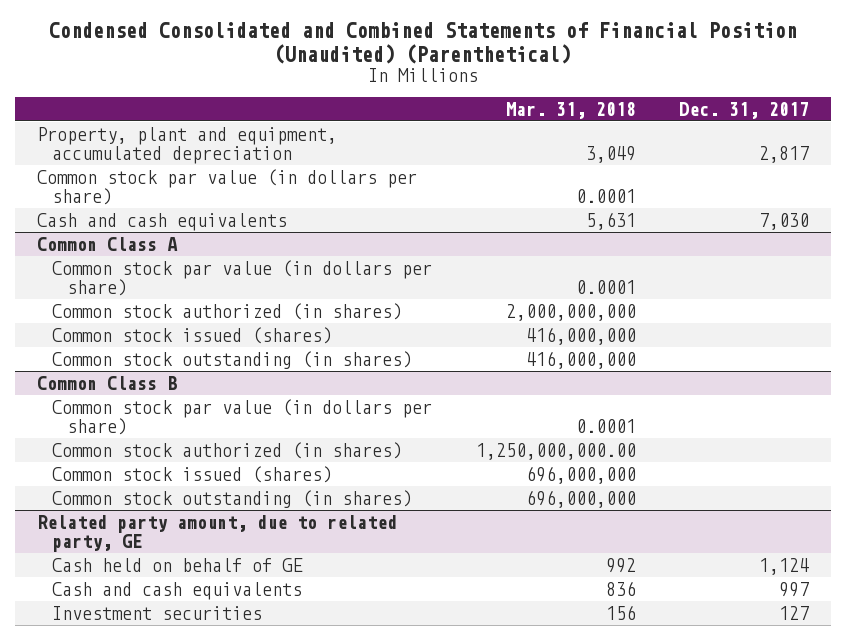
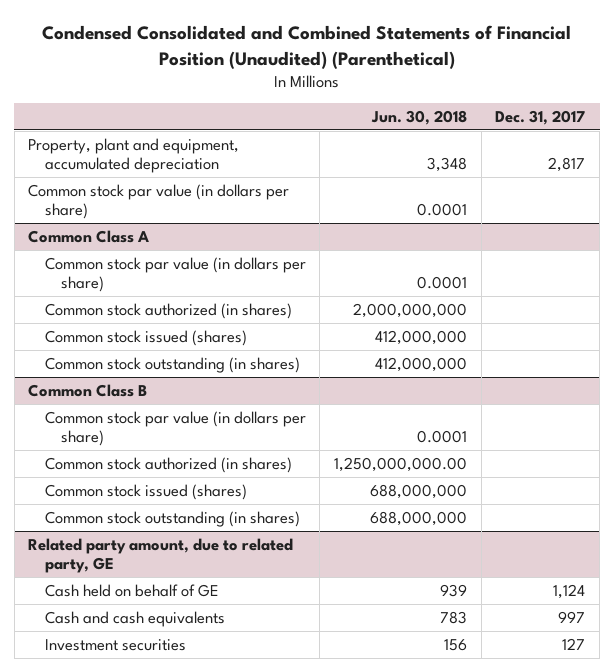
[505,101,636,119] Mar. 31, 2018 -> none
none -> [371,110,468,126] Jun. 30, 2018
[37,212,288,231] Cash and cash equivalents -> none

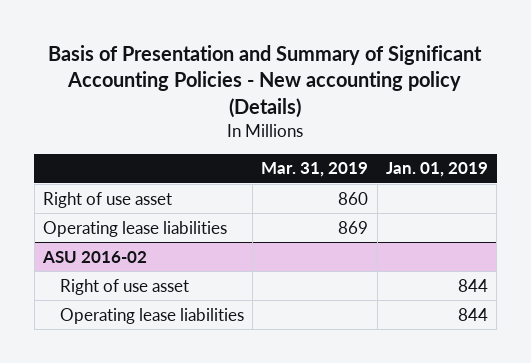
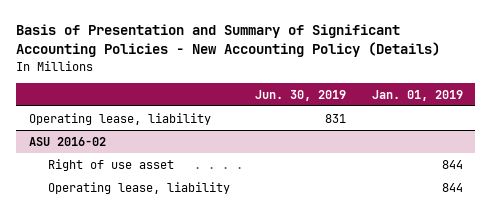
[48,44,483,118] Basis of Presentation and Summary of Significant Accounting Policies - New accounting policy (Details) -> [16,24,441,58] Basis of Presentation and Summary of Significant Accounting Policies - New Accounting Policy (Details)
[261,162,369,178] Mar. 31, 2019 -> none
none -> [255,89,347,101] Jun. 30, 2019
[42,191,172,208] Right of use asset -> none
[42,220,227,237] Operating lease liabilities -> [28,112,211,125] Operating lease, liability
[59,307,244,324] Operating lease liabilities -> [48,181,231,194] Operating lease, liability

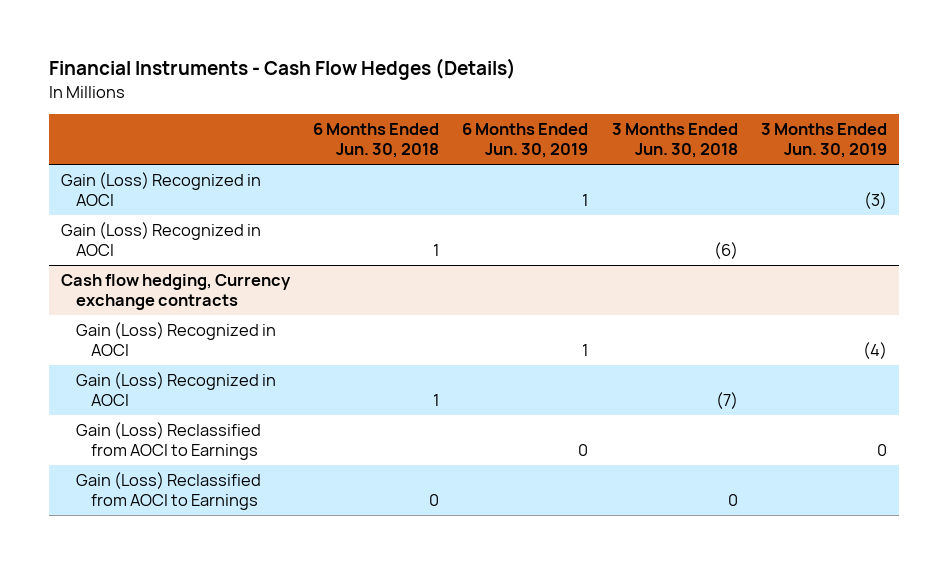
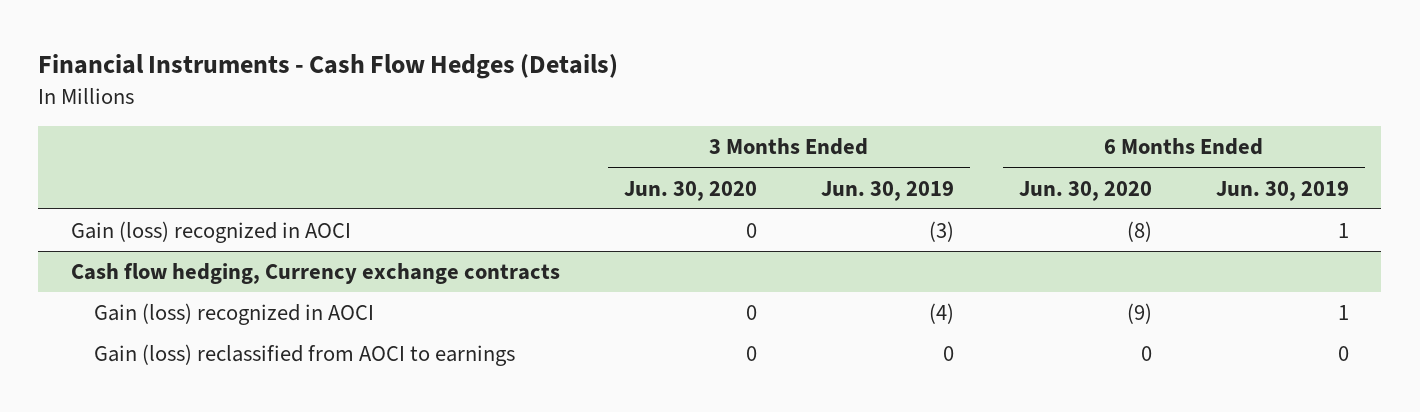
[313,123,440,159] 6 Months Ended Jun. 30, 2018 -> none
[611,123,738,159] 3 Months Ended Jun. 30, 2018 -> none
none -> [623,180,757,201] Jun. 30, 2020
none -> [1018,180,1152,201] Jun. 30, 2020
[60,221,261,257] Gain (Loss) Recognized in AOCI -> none
[60,171,261,207] Gain (Loss) Recognized in AOCI -> [70,221,351,244] Gain (loss) recognized in AOCI
[76,371,277,407] Gain (Loss) Recognized in AOCI -> none
[76,471,262,511] Gain (Loss) Reclassified from AOCI to Earnings -> none
[76,321,277,357] Gain (Loss) Recognized in AOCI -> [93,303,374,326] Gain (loss) recognized in AOCI
[76,421,262,461] Gain (Loss) Reclassified from AOCI to Earnings -> [93,344,515,367] Gain (loss) reclassified from AOCI to earnings

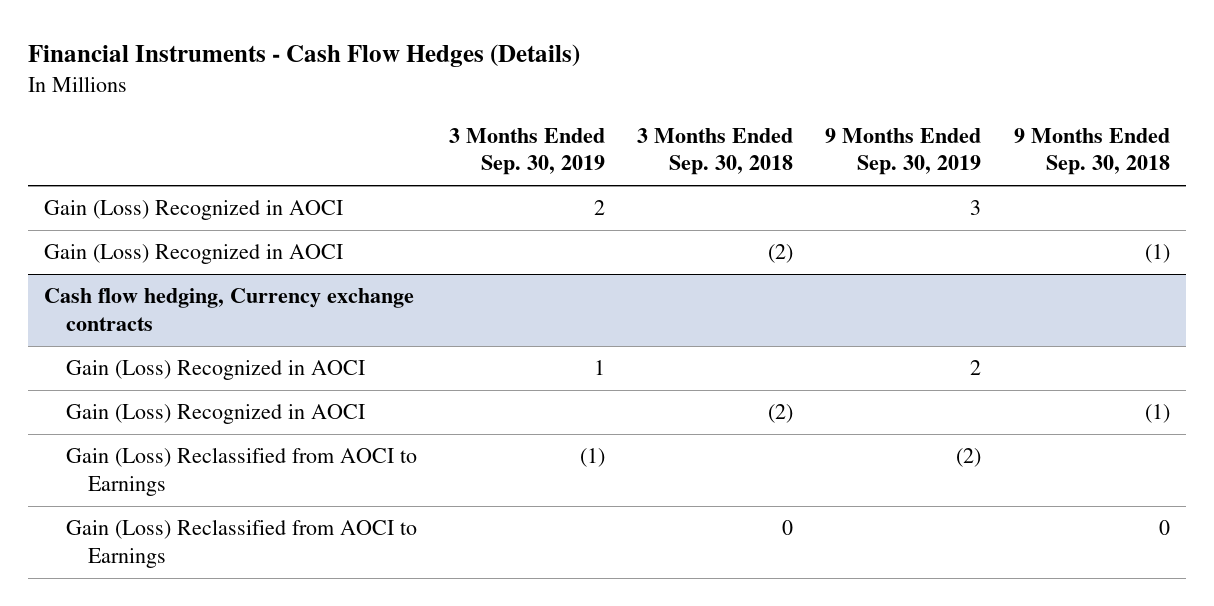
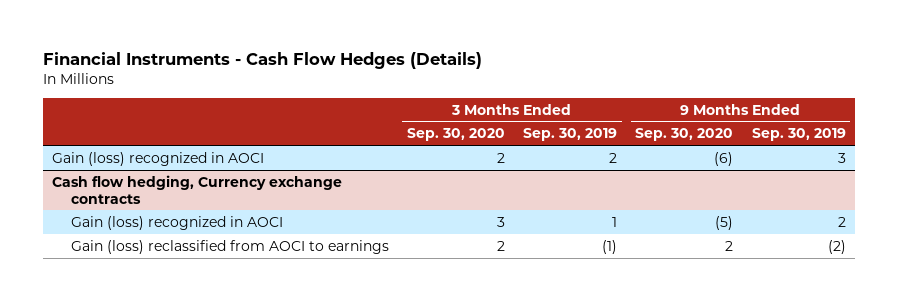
[637,127,794,176] 3 Months Ended Sep. 30, 2018 -> none
[1013,127,1170,176] 9 Months Ended Sep. 30, 2018 -> none
none -> [407,128,506,142] Sep. 30, 2020
none -> [635,128,734,142] Sep. 30, 2020
[43,244,343,265] Gain (Loss) Recognized in AOCI -> none
[43,200,343,221] Gain (Loss) Recognized in AOCI -> [52,151,265,166] Gain (loss) recognized in AOCI
[66,404,366,425] Gain (Loss) Recognized in AOCI -> none
[66,519,418,568] Gain (Loss) Reclassified from AOCI to Earnings -> none
[66,360,366,381] Gain (Loss) Recognized in AOCI -> [70,215,283,230] Gain (loss) recognized in AOCI
[66,447,418,496] Gain (Loss) Reclassified from AOCI to Earnings -> [70,239,389,254] Gain (loss) reclassified from AOCI to earnings

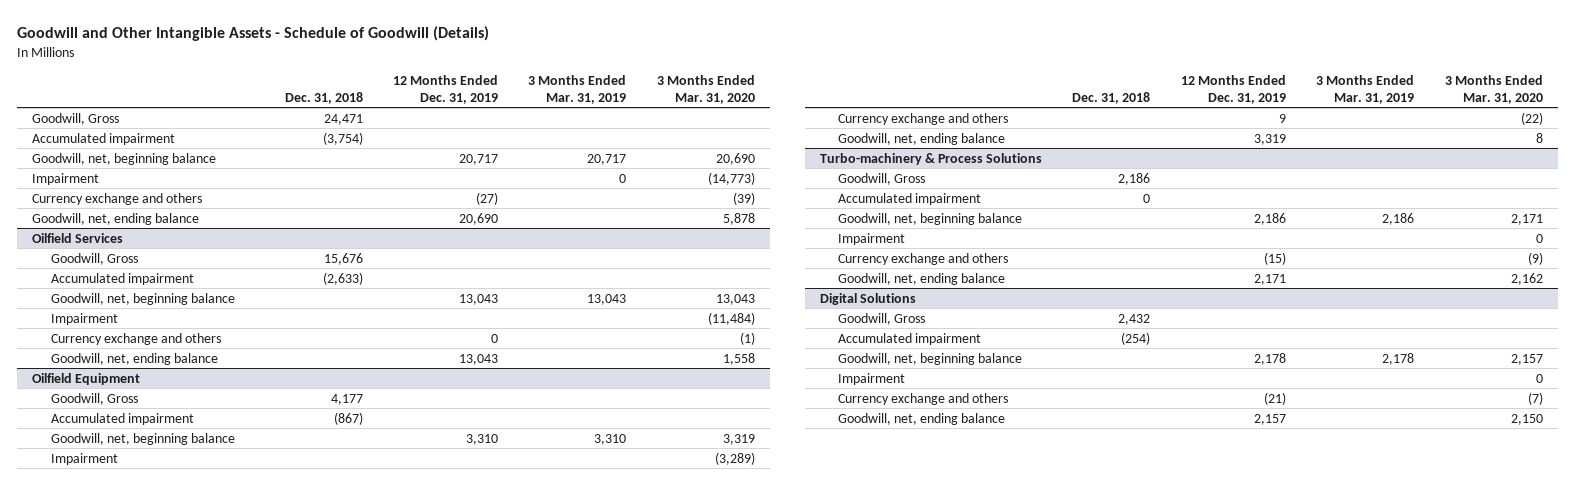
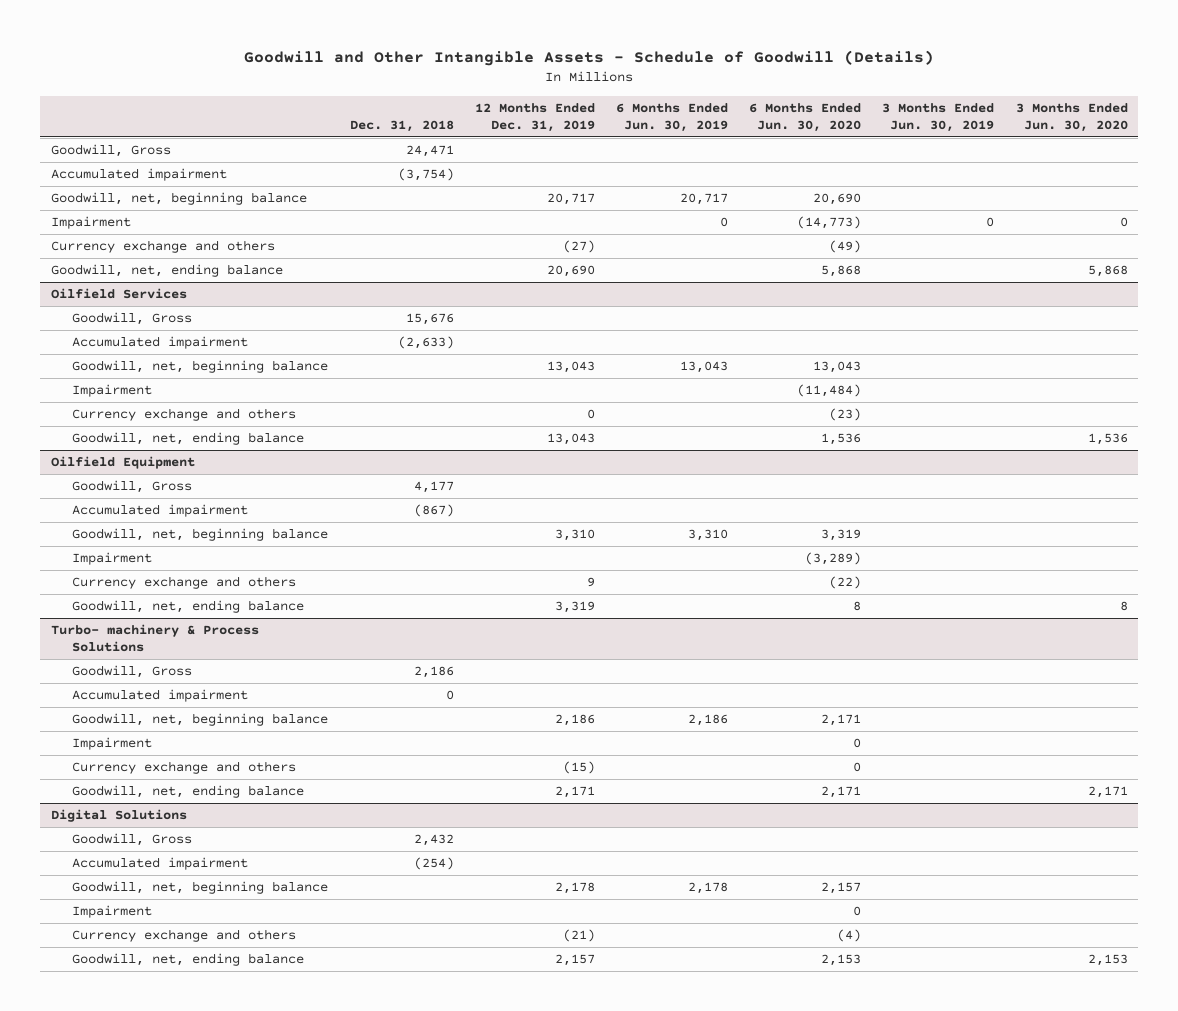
[528,75,627,104] 3 Months Ended Mar. 31, 2019 -> none
[656,75,755,104] 3 Months Ended Mar. 31, 2020 -> none
none -> [616,103,729,132] 6 Months Ended Jun. 30, 2019
none -> [749,103,862,132] 6 Months Ended Jun. 30, 2020
none -> [882,103,995,132] 3 Months Ended Jun. 30, 2019
none -> [1015,103,1128,132] 3 Months Ended Jun. 30, 2020
[819,152,1042,165] Turbo-machinery & Process Solutions -> [50,624,259,653] Turbo- machinery & Process Solutions

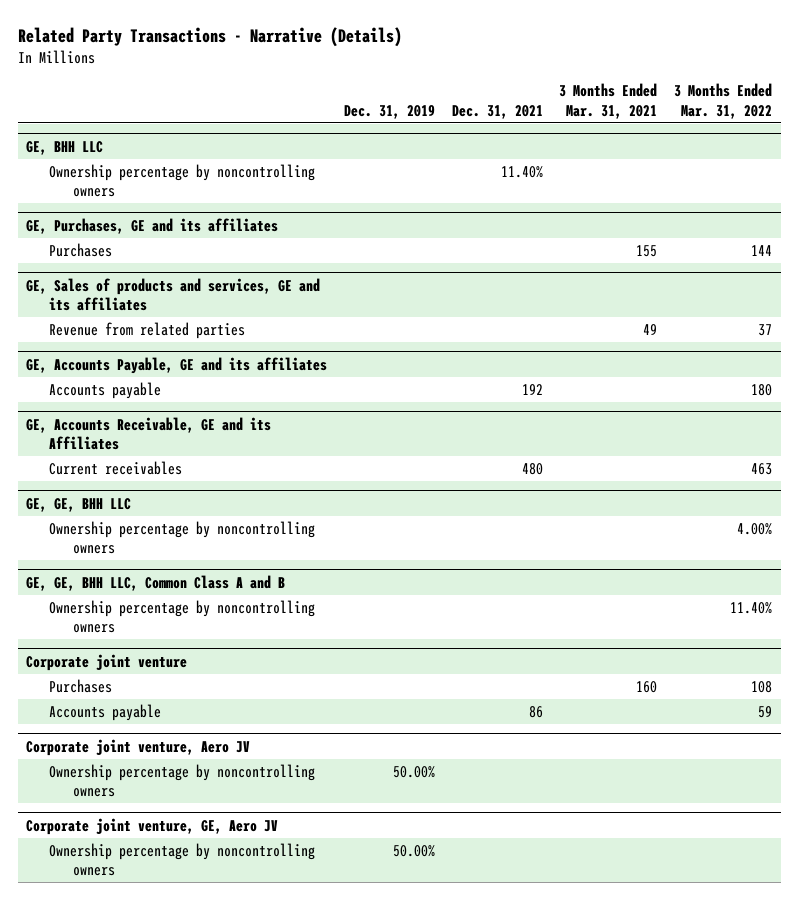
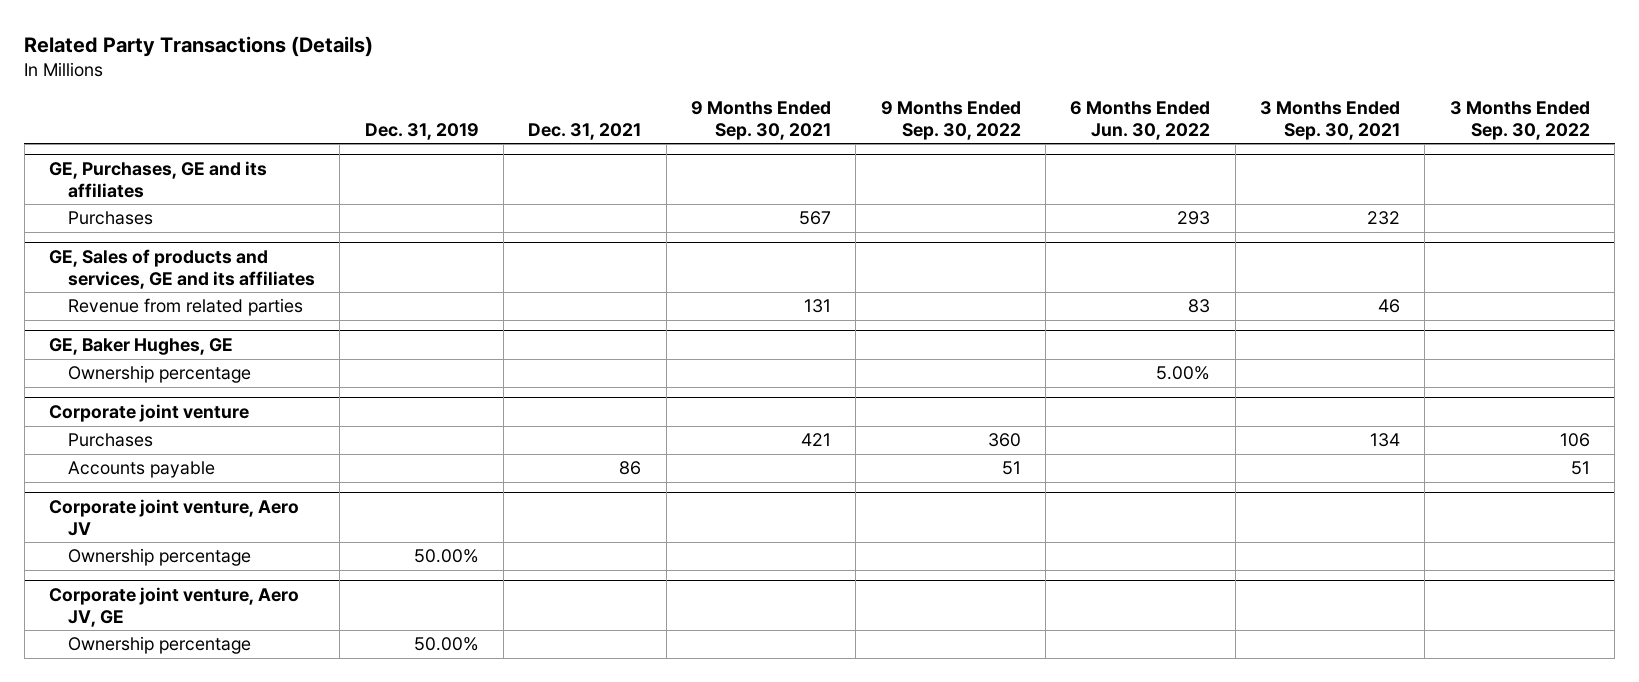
[17,26,402,47] Related Party Transactions - Narrative (Details) -> [24,35,374,57] Related Party Transactions (Details)
[559,83,658,120] 3 Months Ended Mar. 31, 2021 -> none
[674,83,773,120] 3 Months Ended Mar. 31, 2022 -> none
none -> [691,101,832,140] 9 Months Ended Sep. 30, 2021
none -> [880,101,1021,140] 9 Months Ended Sep. 30, 2022
none -> [1070,101,1211,140] 6 Months Ended Jun. 30, 2022
none -> [1260,101,1401,140] 3 Months Ended Sep. 30, 2021
none -> [1449,101,1590,140] 3 Months Ended Sep. 30, 2022
[26,140,104,155] GE, BHH LLC -> none
[49,163,316,198] Ownership percentage by noncontrolling owners -> none
[26,356,328,374] GE, Accounts Payable, GE and its affiliates -> none
[49,381,162,399] Accounts payable -> none
[26,416,272,451] GE, Accounts Receivable, GE and its Affiliates -> none
[49,460,183,475] Current receivables -> none
[26,497,132,512] GE, GE, BHH LLC -> none
[49,520,316,555] Ownership percentage by noncontrolling owners -> none
[26,574,286,591] GE, GE, BHH LLC, Common Class A and B -> none
[49,599,316,634] Ownership percentage by noncontrolling owners -> none
none -> [48,338,233,356] GE, Baker Hughes, GE
none -> [68,365,252,384] Ownership percentage
[49,763,316,798] Ownership percentage by noncontrolling owners -> [68,548,252,567] Ownership percentage
[26,817,279,835] Corporate joint venture, GE, Aero JV -> [48,587,299,627] Corporate joint venture, Aero JV, GE
[49,842,316,877] Ownership percentage by noncontrolling owners -> [68,636,252,655] Ownership percentage

